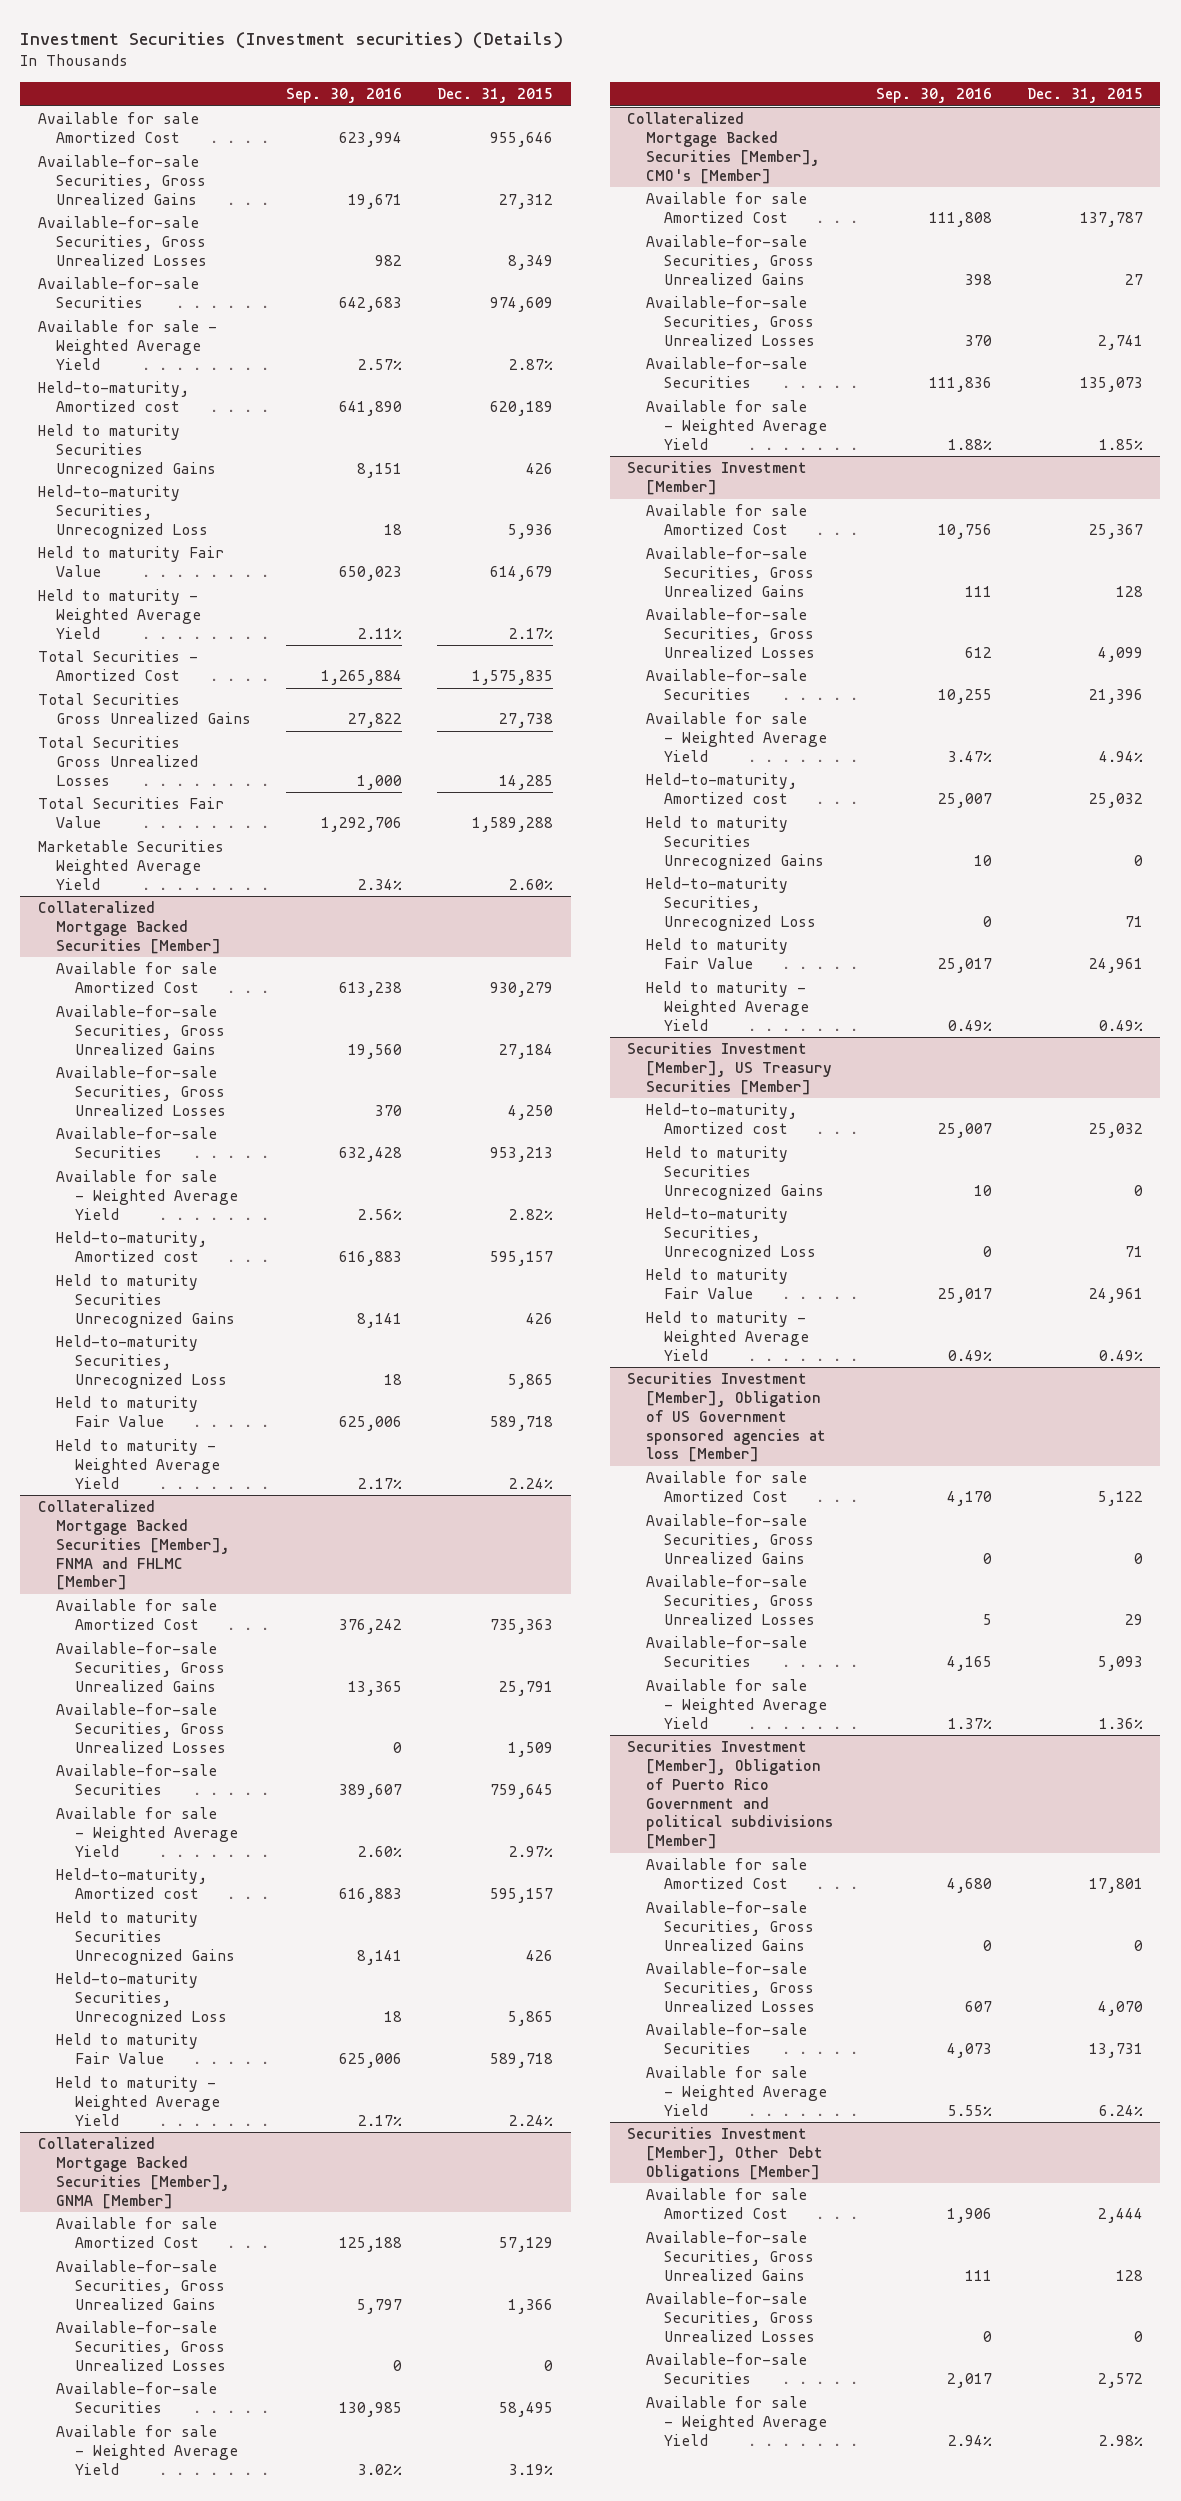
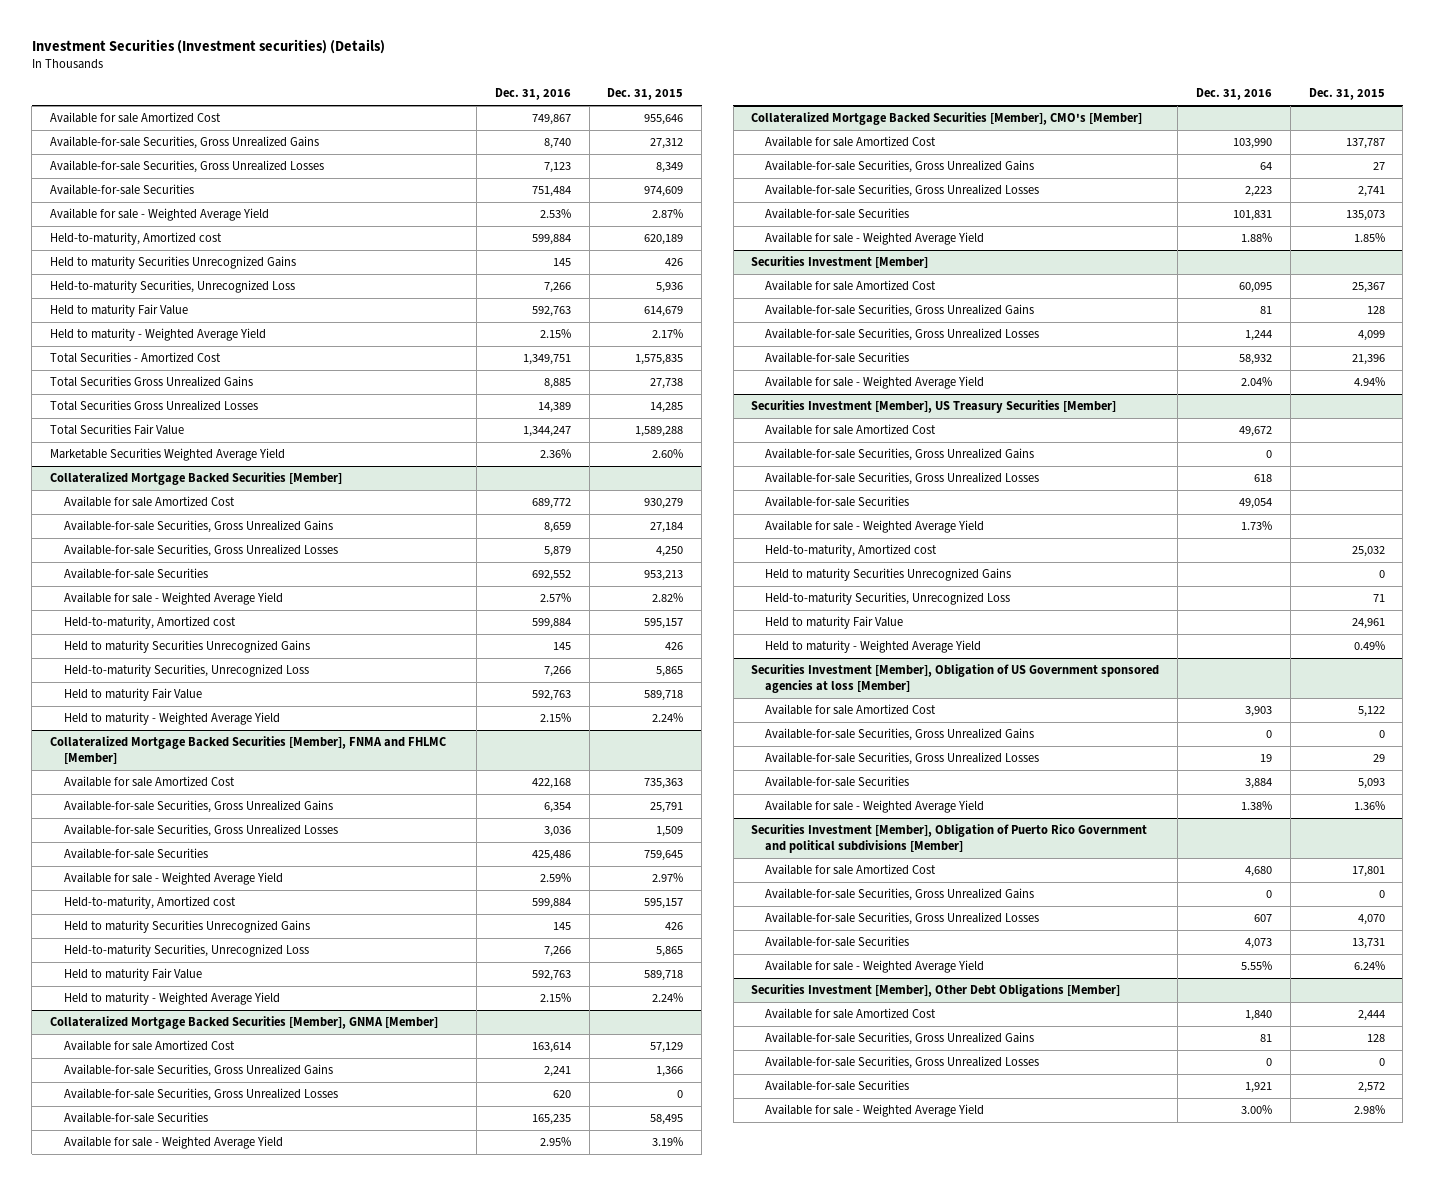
[286,88,403,104] Sep. 30, 2016 -> none
none -> [494,88,571,101] Dec. 31, 2016
[645,773,797,805] Held-to-maturity, Amortized cost -> none
[645,816,825,870] Held to maturity Securities Unrecognized Gains -> none
[645,877,817,931] Held-to-maturity Securities, Unrecognized Loss -> none
[645,938,788,970] Held to maturity Fair Value -> none
[645,981,810,1031] Held to maturity - Weighted Average Yield -> none
none -> [764,424,936,436] Available for sale Amortized Cost
none -> [764,448,1034,462] Available-for-sale Securities, Gross Unrealized Gains
none -> [764,472,1039,486] Available-for-sale Securities, Gross Unrealized Losses
none -> [764,496,909,508] Available-for-sale Securities
none -> [764,520,984,534] Available for sale - Weighted Average Yield

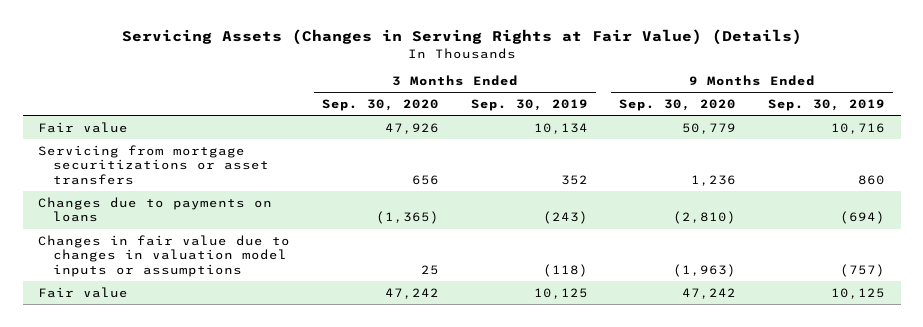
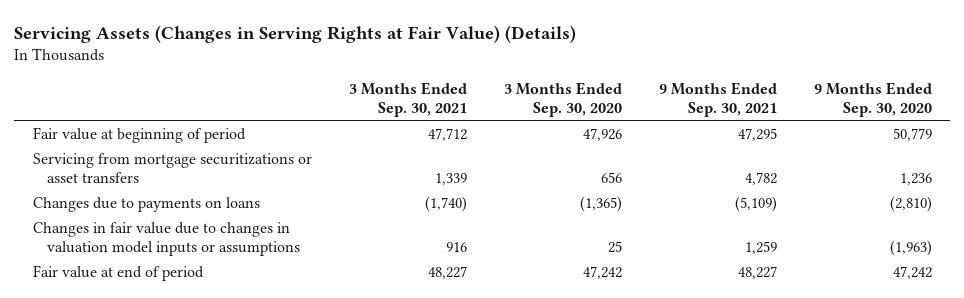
[470,99,588,112] Sep. 30, 2019 -> none
[767,99,885,112] Sep. 30, 2019 -> none
none -> [348,81,467,118] 3 Months Ended Sep. 30, 2021
none -> [658,81,777,118] 9 Months Ended Sep. 30, 2021
[38,121,129,133] Fair value -> [32,126,246,143] Fair value at beginning of period
[38,286,129,298] Fair value -> [32,264,204,281] Fair value at end of period

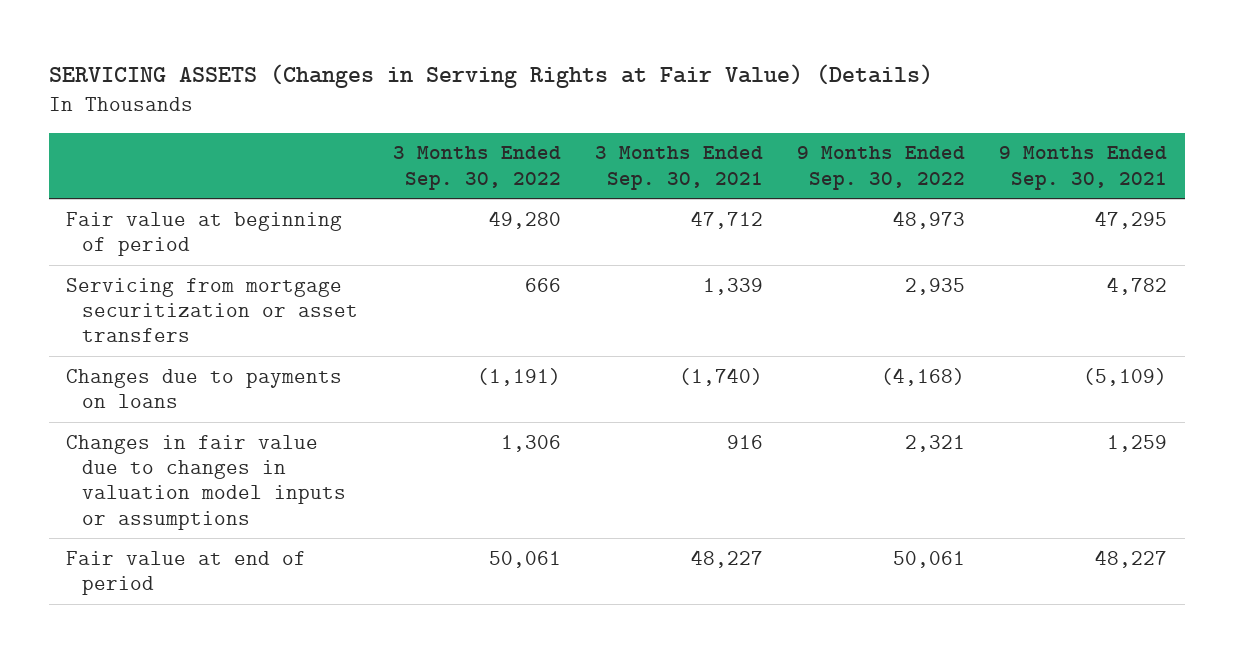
[14,24,577,43] Servicing Assets (Changes in Serving Rights at Fair Value) (Details) -> [48,64,933,89] SERVICING ASSETS (Changes in Serving Rights at Fair Value) (Details)
[503,81,622,118] 3 Months Ended Sep. 30, 2020 -> none
[813,81,932,118] 9 Months Ended Sep. 30, 2020 -> none
none -> [392,146,561,190] 3 Months Ended Sep. 30, 2022
none -> [797,146,966,190] 9 Months Ended Sep. 30, 2022
[32,152,312,183] Servicing from mortgage securitizations or asset transfers -> [65,277,359,343] Servicing from mortgage securitization or asset transfers

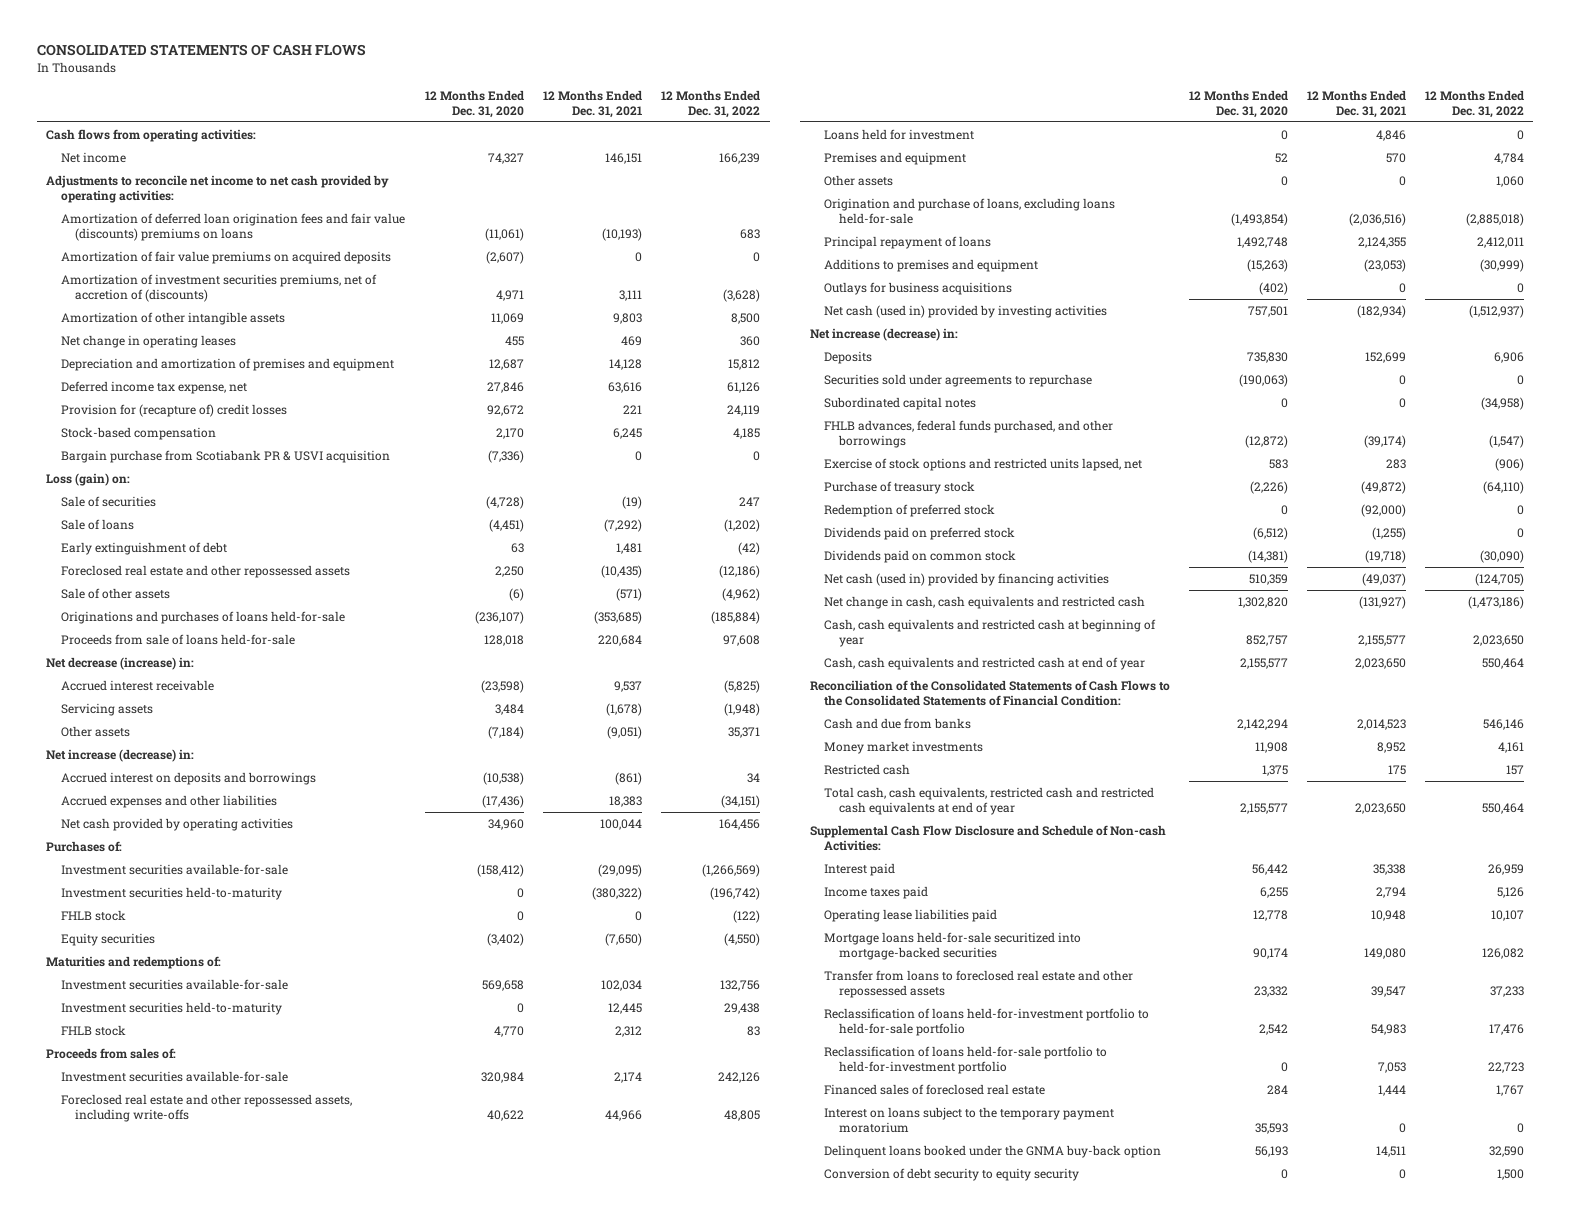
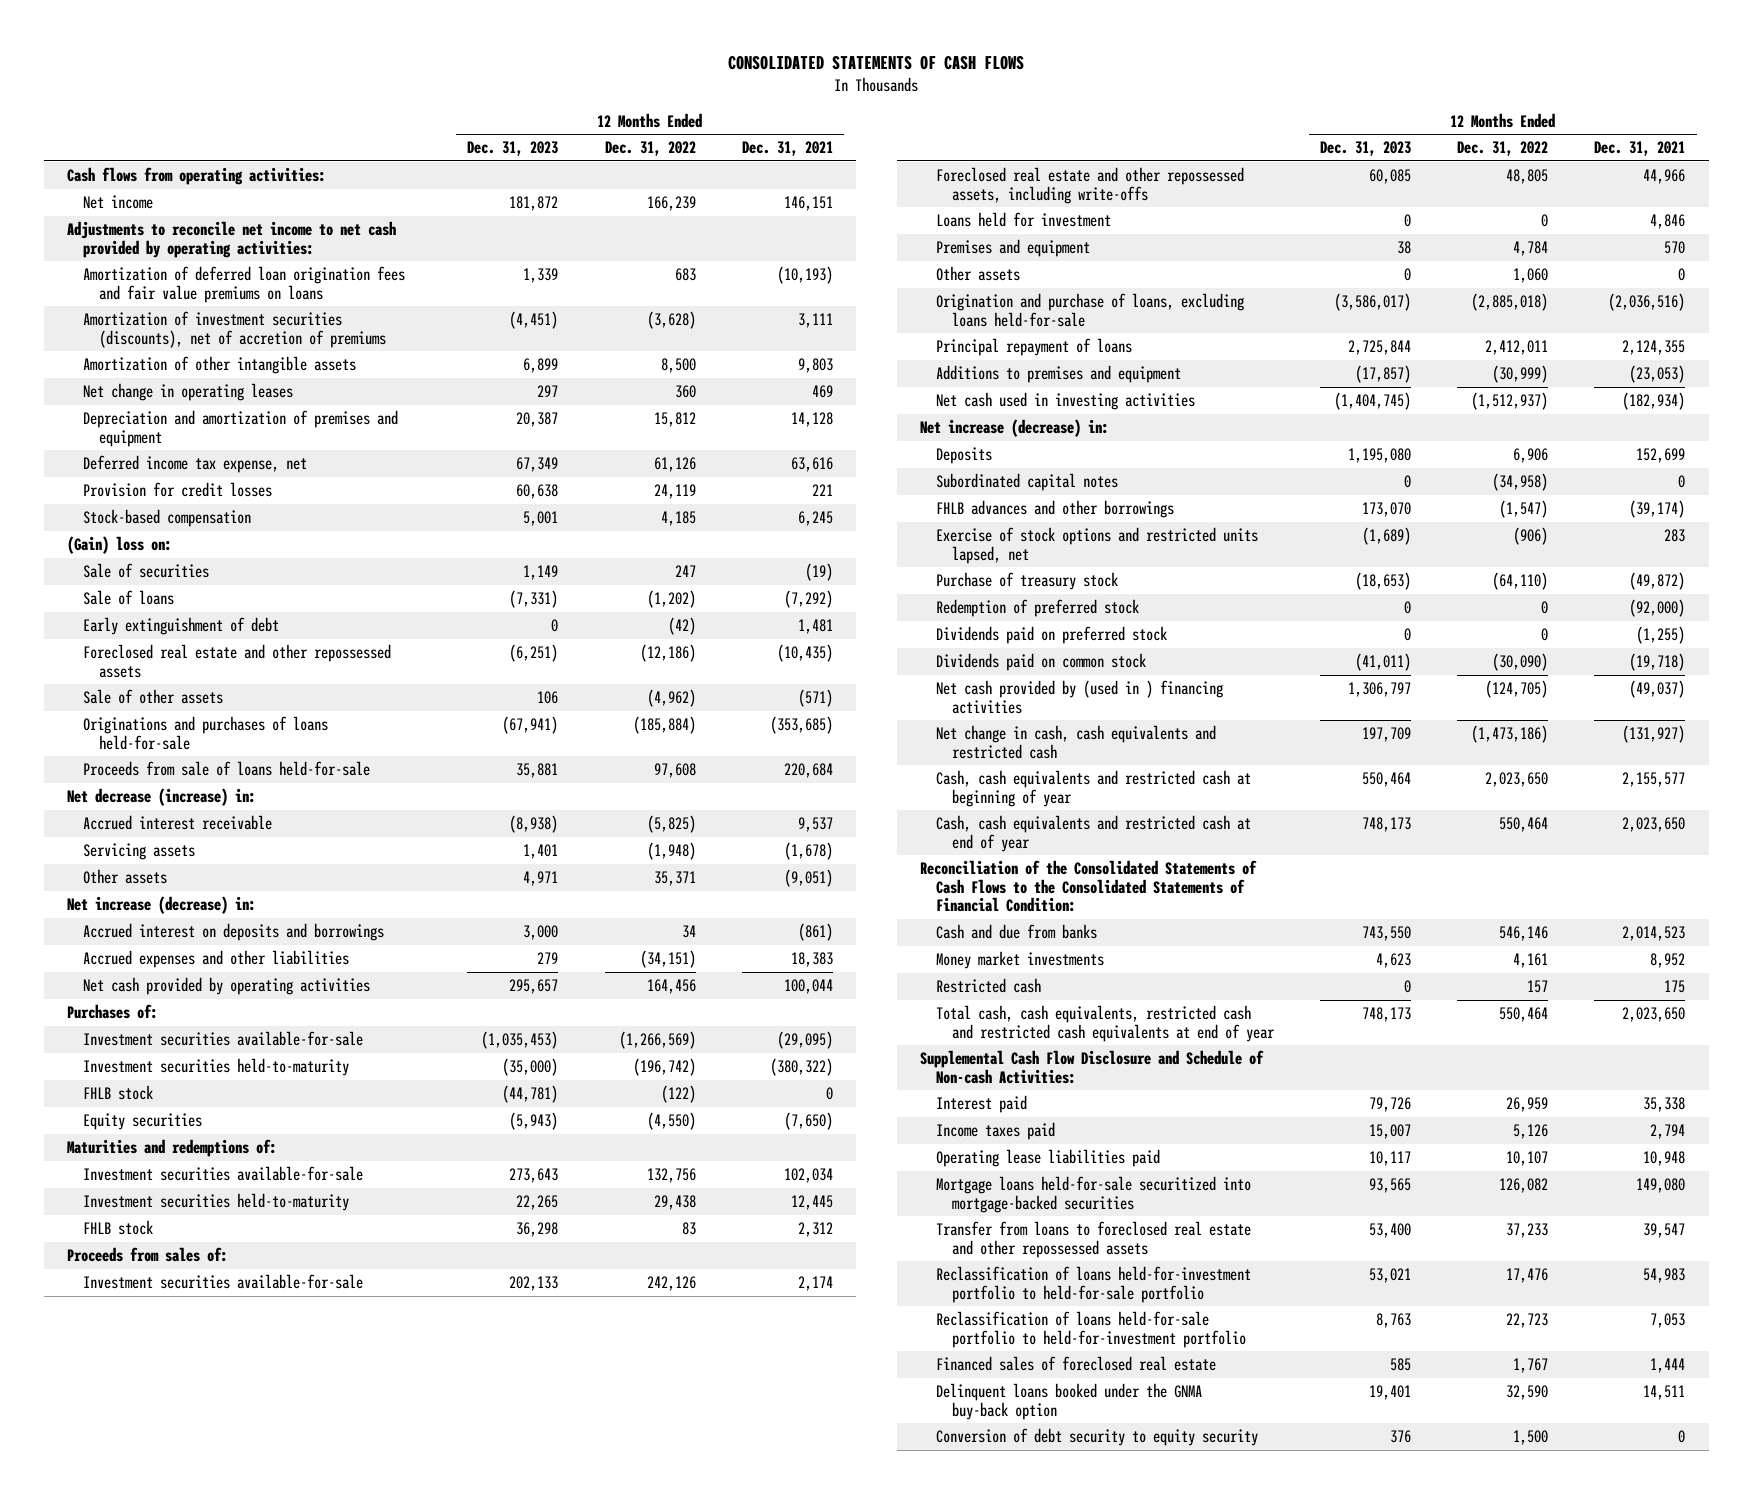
[425,89,525,118] 12 Months Ended Dec. 31, 2020 -> none
none -> [467,141,559,157] Dec. 31, 2023
[60,250,391,264] Amortization of fair value premiums on acquired deposits -> none
[60,212,405,241] Amortization of deferred loan origination fees and fair value (discounts) premiums on loans -> [83,266,406,303] Amortization of deferred loan origination fees and fair value premiums on loans
[60,273,377,302] Amortization of investment securities premiums, net of accretion of (discounts) -> [83,311,387,348] Amortization of investment securities (discounts), net of accretion of premiums
[60,403,287,417] Provision for (recapture of) credit losses -> [83,482,273,498] Provision for credit losses
[60,449,390,463] Bargain purchase from Scotiabank PR & USVI acquisition -> none
[46,472,131,486] Loss (gain) on: -> [67,536,173,555] (Gain) loss on:
[824,281,1013,295] Outlays for business acquisitions -> none
[824,304,1108,318] Net cash (used in) provided by investing activities -> [935,392,1195,411] Net cash used in investing activities
[824,373,1093,387] Securities sold under agreements to repurchase -> none
[824,419,1114,448] FHLB advances, federal funds purchased, and other borrowings -> [935,500,1174,519] FHLB advances and other borrowings
[824,572,1110,586] Net cash (used in) provided by financing activities -> [935,680,1223,714] Net cash provided by (used in ) financing activities
[824,1106,1115,1133] Interest on loans subject to the temporary payment moratorium -> none

